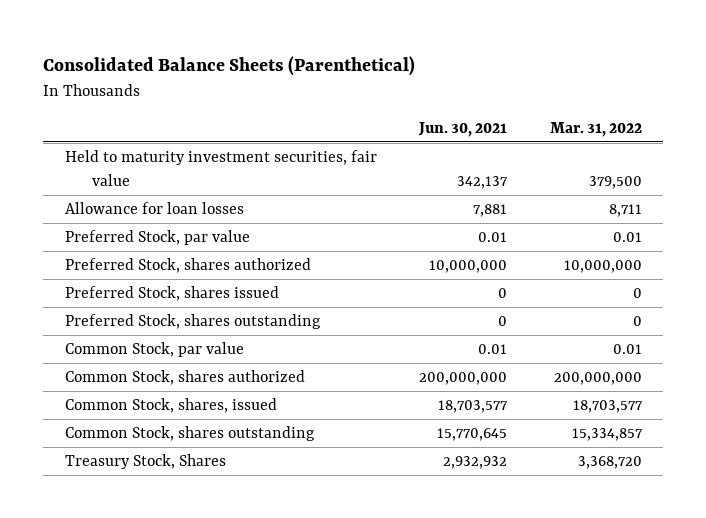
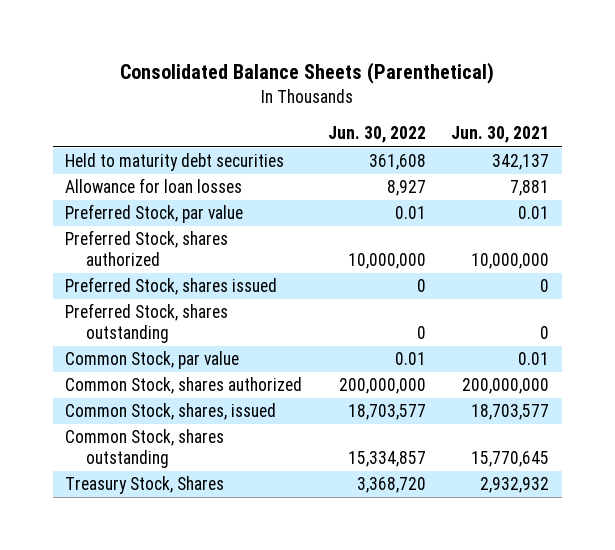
[549,121,642,137] Mar. 31, 2022 -> none
none -> [327,126,426,144] Jun. 30, 2022
[64,150,377,186] Held to maturity investment securities, fair value -> [65,153,285,172] Held to maturity debt securities

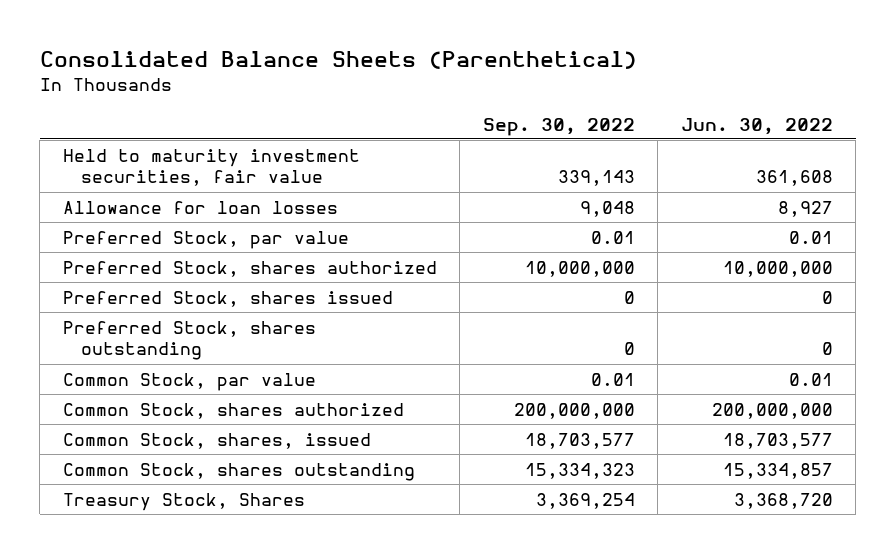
[451,126,550,144] Jun. 30, 2021 -> none
none -> [482,117,635,136] Sep. 30, 2022
[65,153,285,172] Held to maturity debt securities -> [62,148,360,187] Held to maturity investment securities, fair value

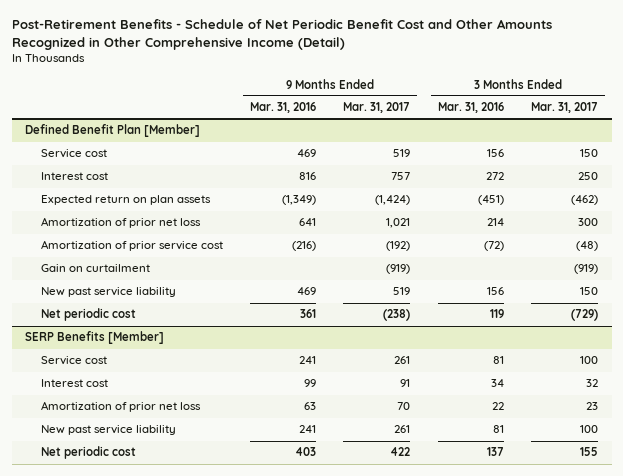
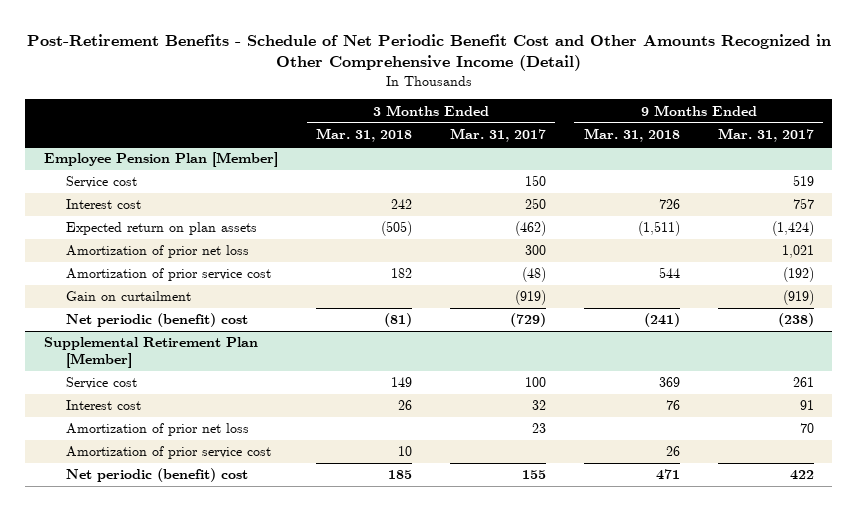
[250,102,317,114] Mar. 31, 2016 -> none
[437,102,504,114] Mar. 31, 2016 -> none
none -> [316,128,413,143] Mar. 31, 2018
none -> [583,128,680,143] Mar. 31, 2018
[25,124,201,138] Defined Benefit Plan [Member] -> none
none -> [44,152,279,168] Employee Pension Plan [Member]
[40,287,176,298] New past service liability -> none
[25,331,165,345] SERP Benefits [Member] -> none
[40,308,136,322] Net periodic cost -> [65,313,248,328] Net periodic (benefit) cost
none -> [44,337,259,368] Supplemental Retirement Plan [Member]
[40,425,176,436] New past service liability -> none
none -> [65,446,271,460] Amortization of prior service cost
[40,446,136,460] Net periodic cost -> [65,468,248,483] Net periodic (benefit) cost

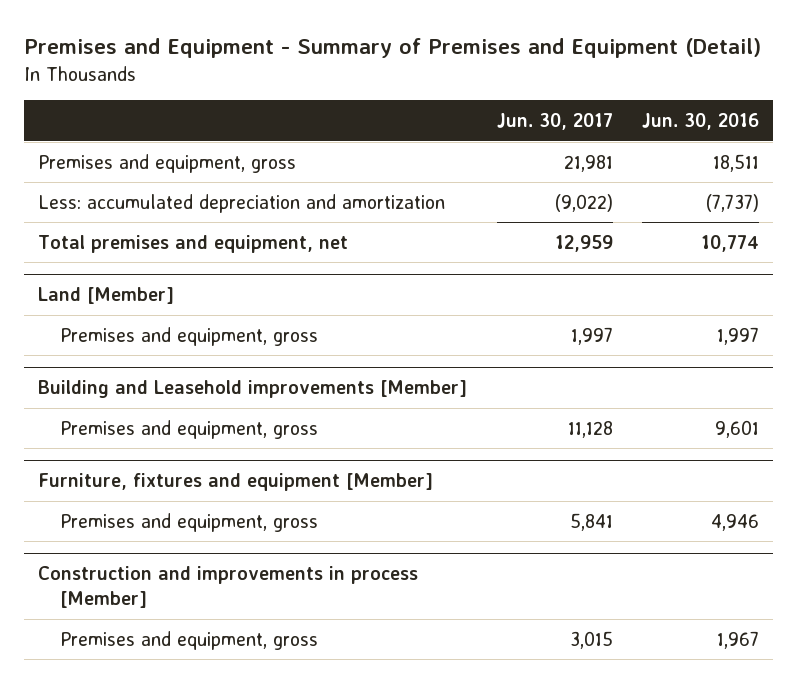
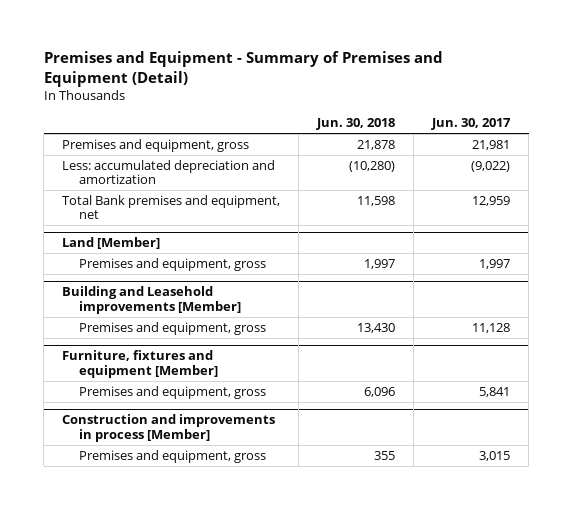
[641,113,759,131] Jun. 30, 2016 -> none
none -> [316,118,396,131] Jun. 30, 2018
[38,234,349,253] Total premises and equipment, net -> [62,194,281,220] Total Bank premises and equipment, net

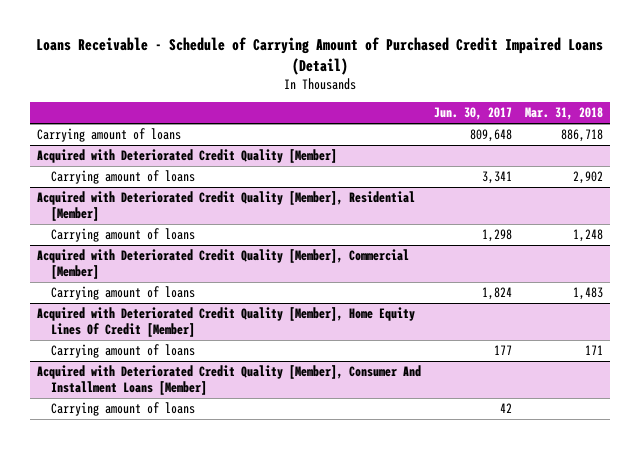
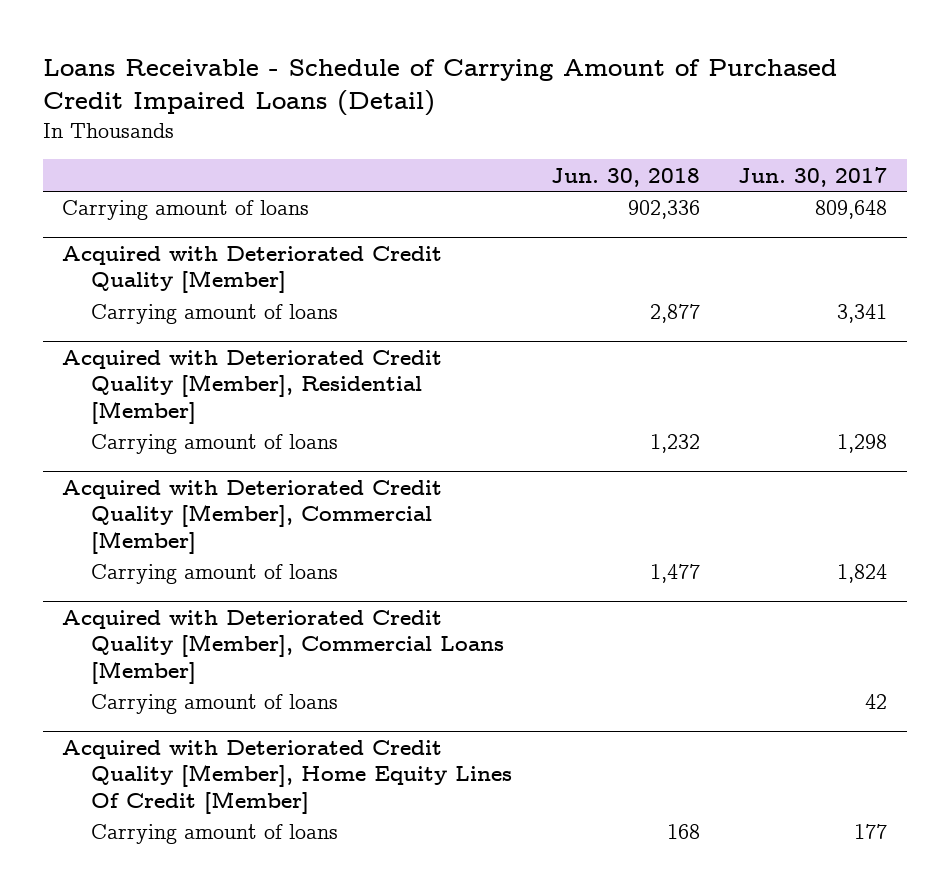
[525,107,604,121] Mar. 31, 2018 -> none
none -> [550,167,700,187] Jun. 30, 2018
none -> [62,609,505,684] Acquired with Deteriorated Credit Quality [Member], Commercial Loans [Member]
none -> [91,694,339,715] Carrying amount of loans
[36,365,421,395] Acquired with Deteriorated Credit Quality [Member], Consumer And Installment Loans [Member] -> none
[50,402,195,417] Carrying amount of loans -> none

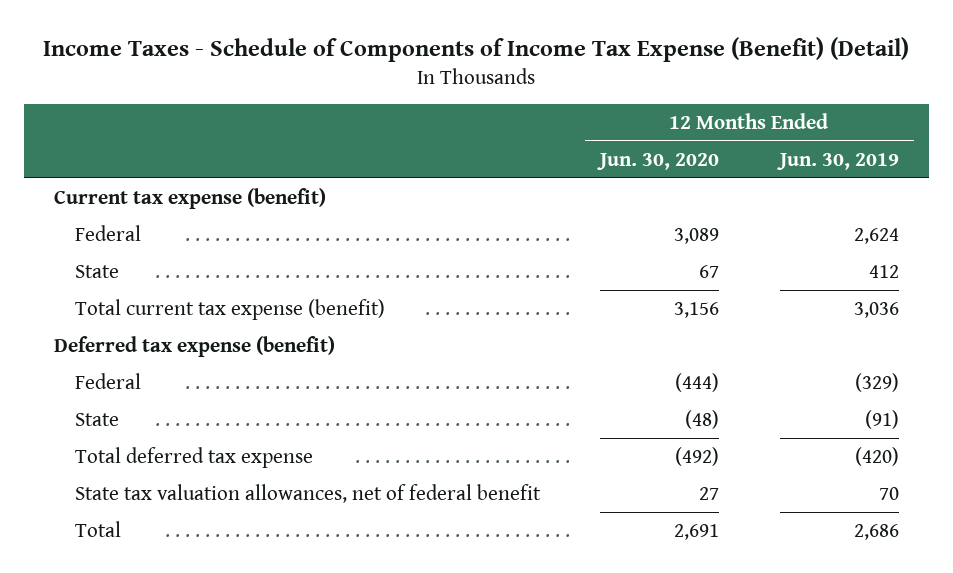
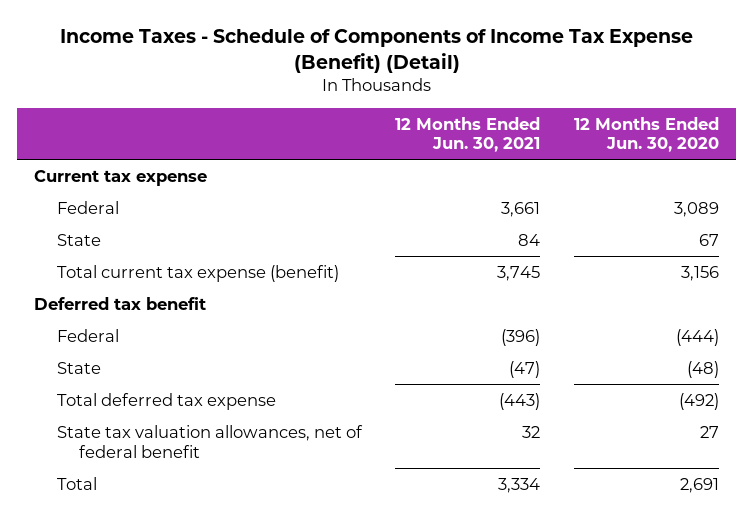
[776,152,899,170] Jun. 30, 2019 -> none
none -> [395,116,541,153] 12 Months Ended Jun. 30, 2021
[54,187,327,209] Current tax expense (benefit) -> [33,169,207,186] Current tax expense
[54,335,336,357] Deferred tax expense (benefit) -> [33,296,206,310] Deferred tax benefit

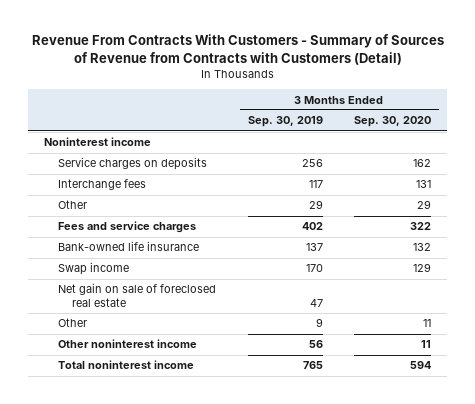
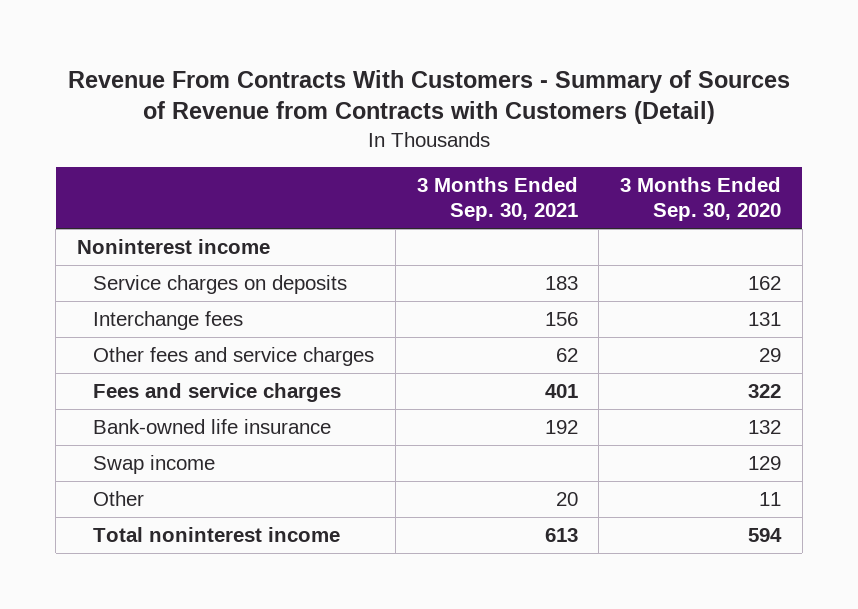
[247,116,323,128] Sep. 30, 2019 -> none
none -> [416,177,578,222] 3 Months Ended Sep. 30, 2021
[57,200,87,210] Other -> [93,347,375,367] Other fees and service charges
[57,283,216,308] Net gain on sale of foreclosed real estate -> none
[57,339,197,349] Other noninterest income -> none

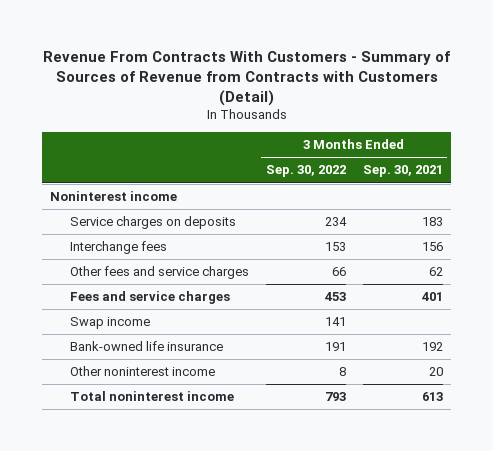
[620,177,782,222] 3 Months Ended Sep. 30, 2020 -> none
none -> [265,165,346,178] Sep. 30, 2022
[93,419,332,435] Bank-owned life insurance -> [69,341,223,352] Bank-owned life insurance
[93,491,145,507] Other -> [69,366,215,377] Other noninterest income

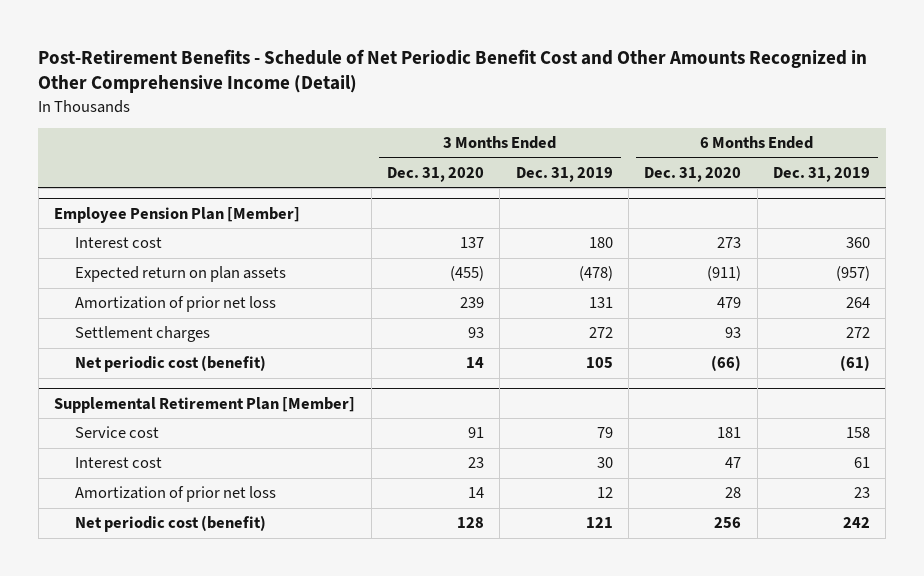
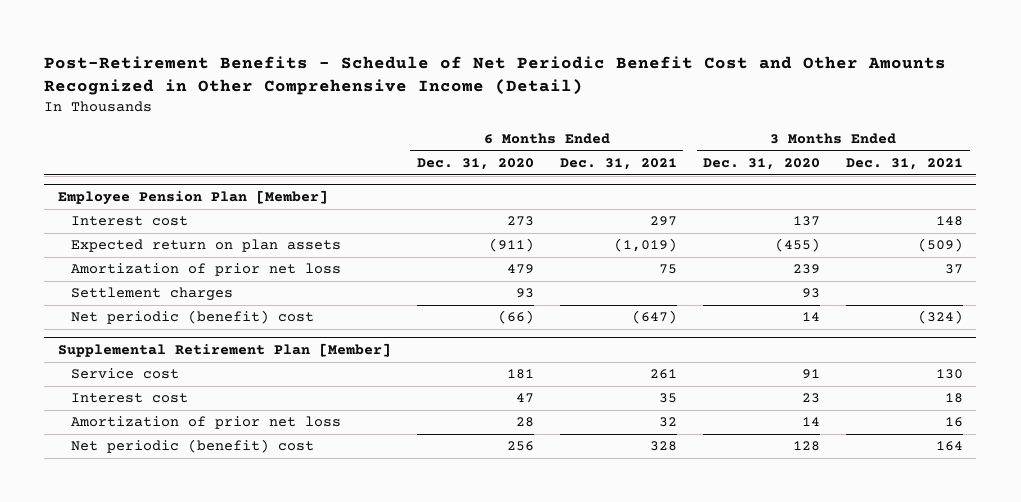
[515,167,613,183] Dec. 31, 2019 -> none
[773,167,871,183] Dec. 31, 2019 -> none
none -> [559,158,677,171] Dec. 31, 2021
none -> [846,158,964,171] Dec. 31, 2021
[74,355,266,373] Net periodic cost (benefit) -> [71,310,315,325] Net periodic (benefit) cost
[74,515,266,533] Net periodic cost (benefit) -> [71,439,315,454] Net periodic (benefit) cost

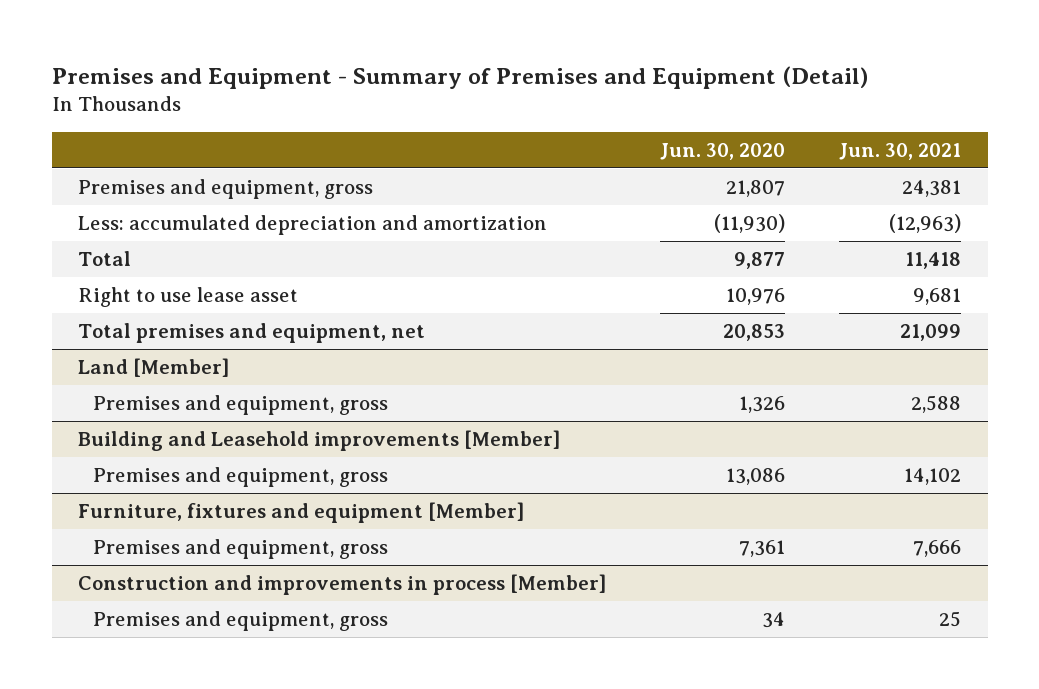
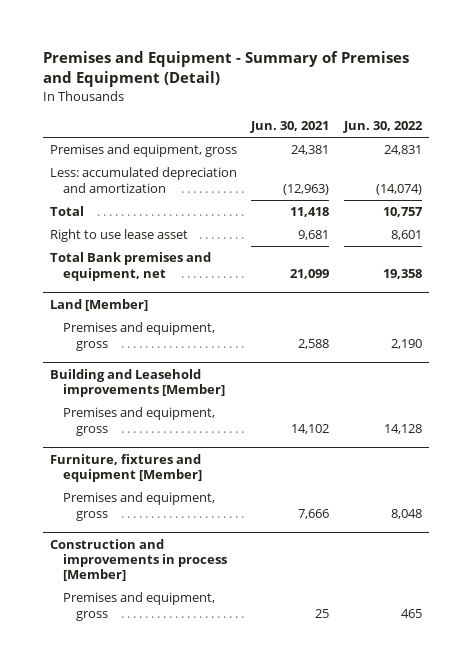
[660,142,786,160] Jun. 30, 2020 -> none
none -> [342,121,423,134] Jun. 30, 2022
[78,323,426,344] Total premises and equipment, net -> [50,252,212,281] Total Bank premises and equipment, net

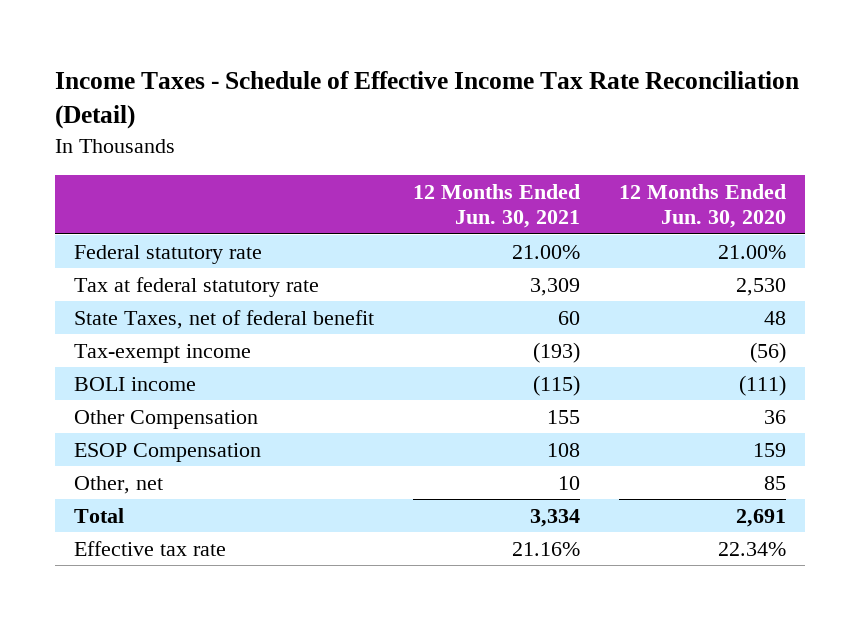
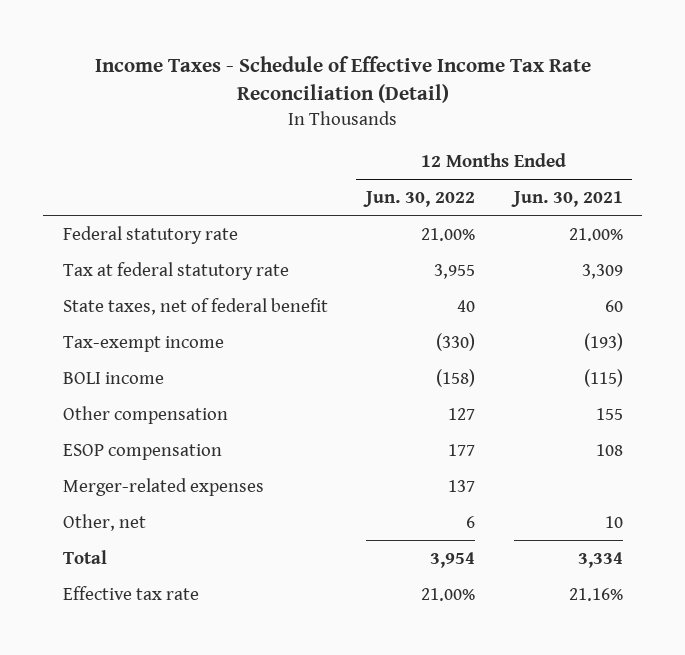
[618,183,786,229] 12 Months Ended Jun. 30, 2020 -> none
none -> [363,191,476,208] Jun. 30, 2022
[74,309,375,329] State Taxes, net of federal benefit -> [62,297,328,315] State taxes, net of federal benefit
[74,409,259,429] Other Compensation -> [62,405,228,424] Other compensation
[74,442,262,462] ESOP Compensation -> [62,443,222,460] ESOP compensation
none -> [62,477,264,496] Merger-related expenses

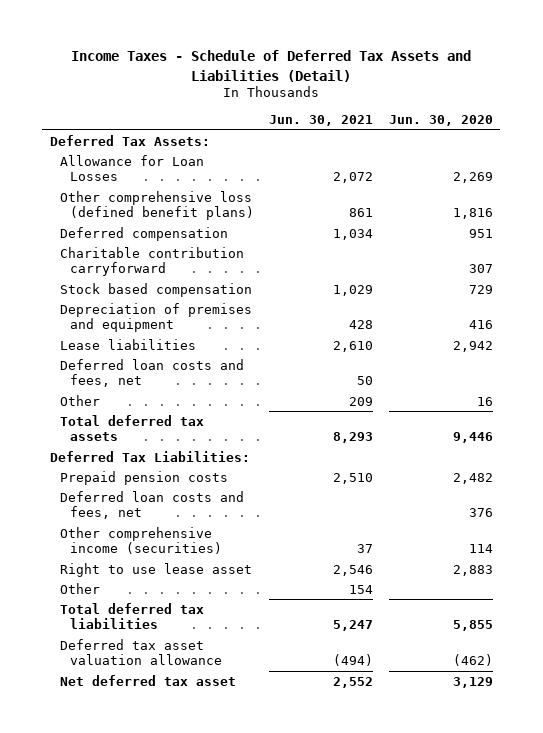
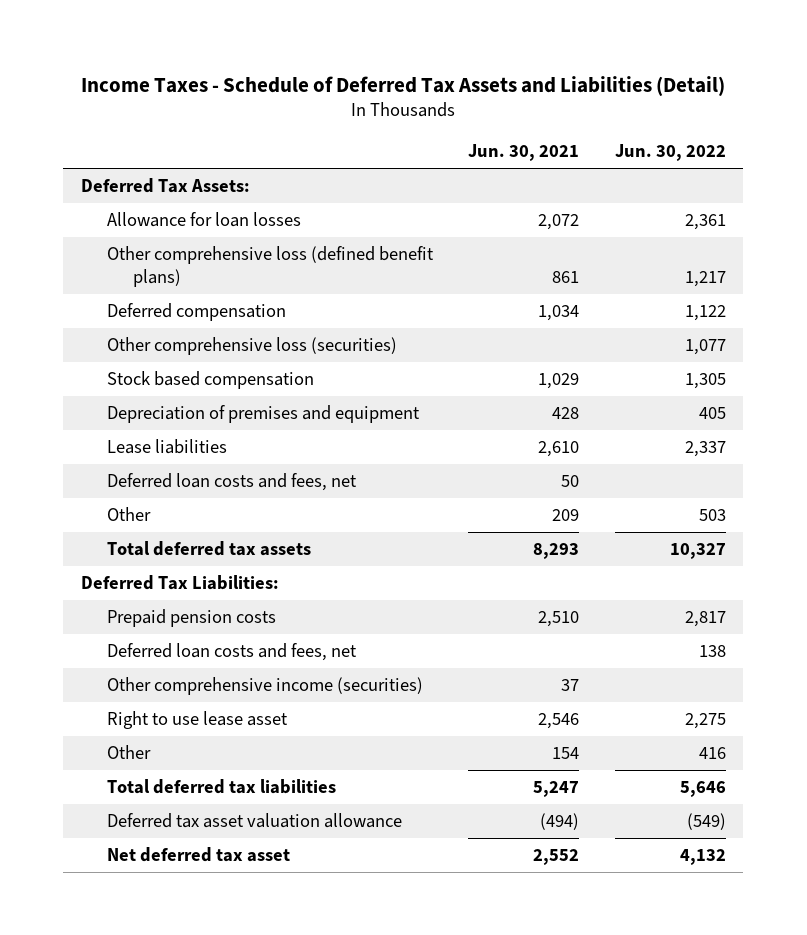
[388,115,493,127] Jun. 30, 2020 -> none
none -> [614,144,726,162] Jun. 30, 2022
[59,154,204,182] Allowance for Loan Losses -> [106,211,301,227] Allowance for loan losses
[59,246,244,277] Charitable contribution carryforward -> none
none -> [106,336,397,355] Other comprehensive loss (securities)

